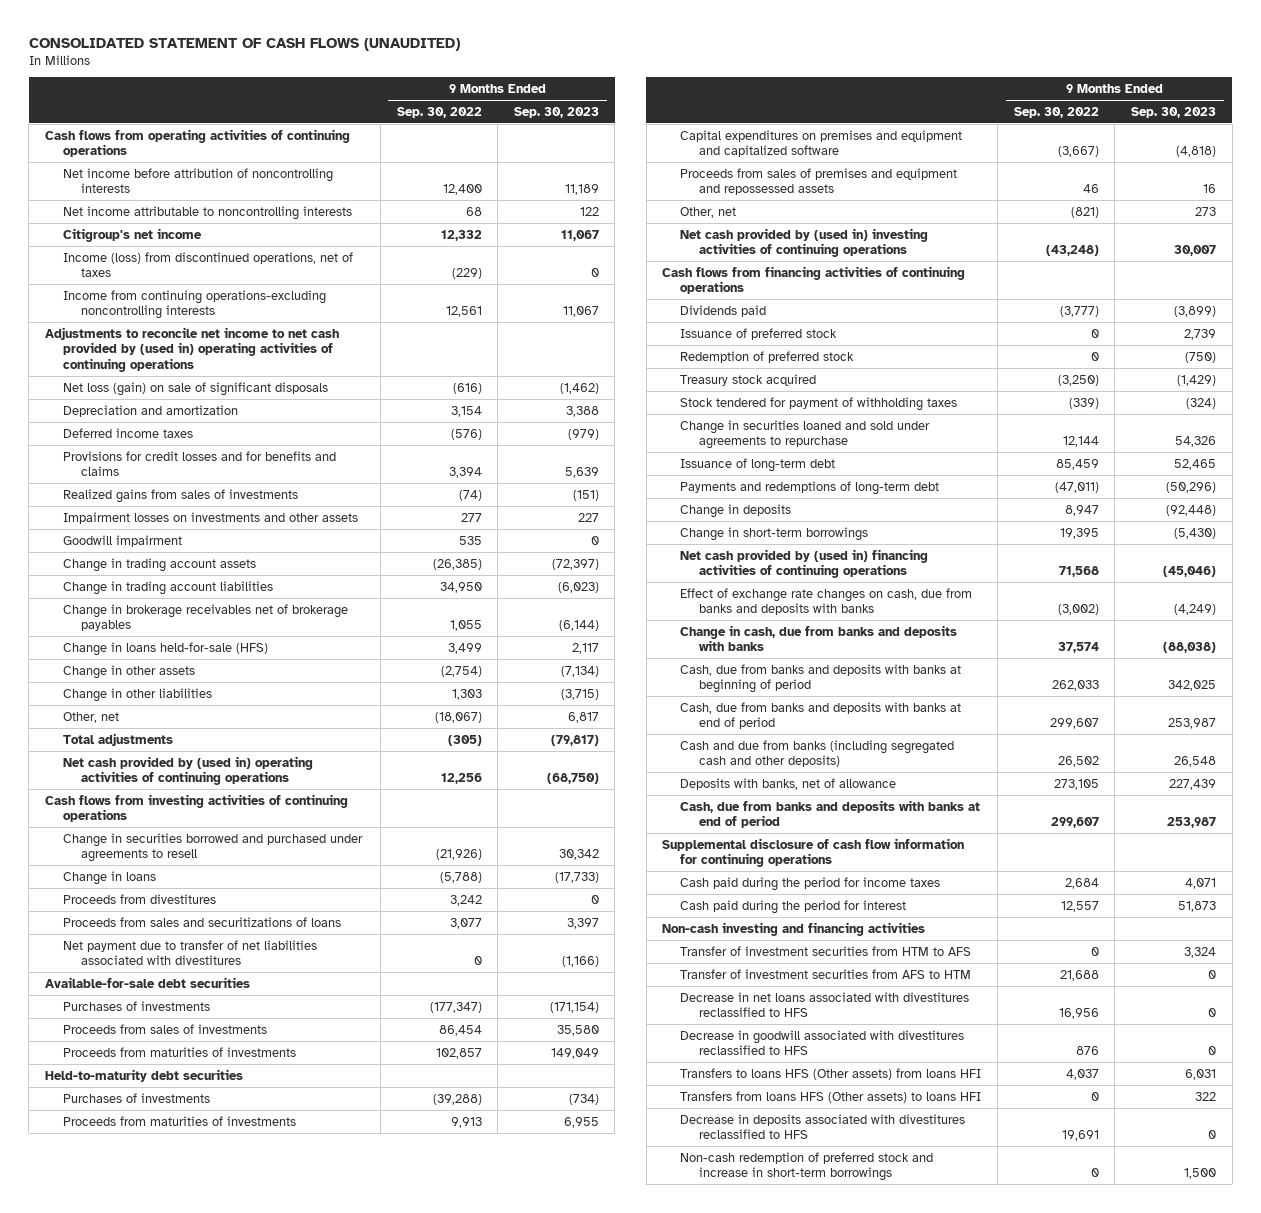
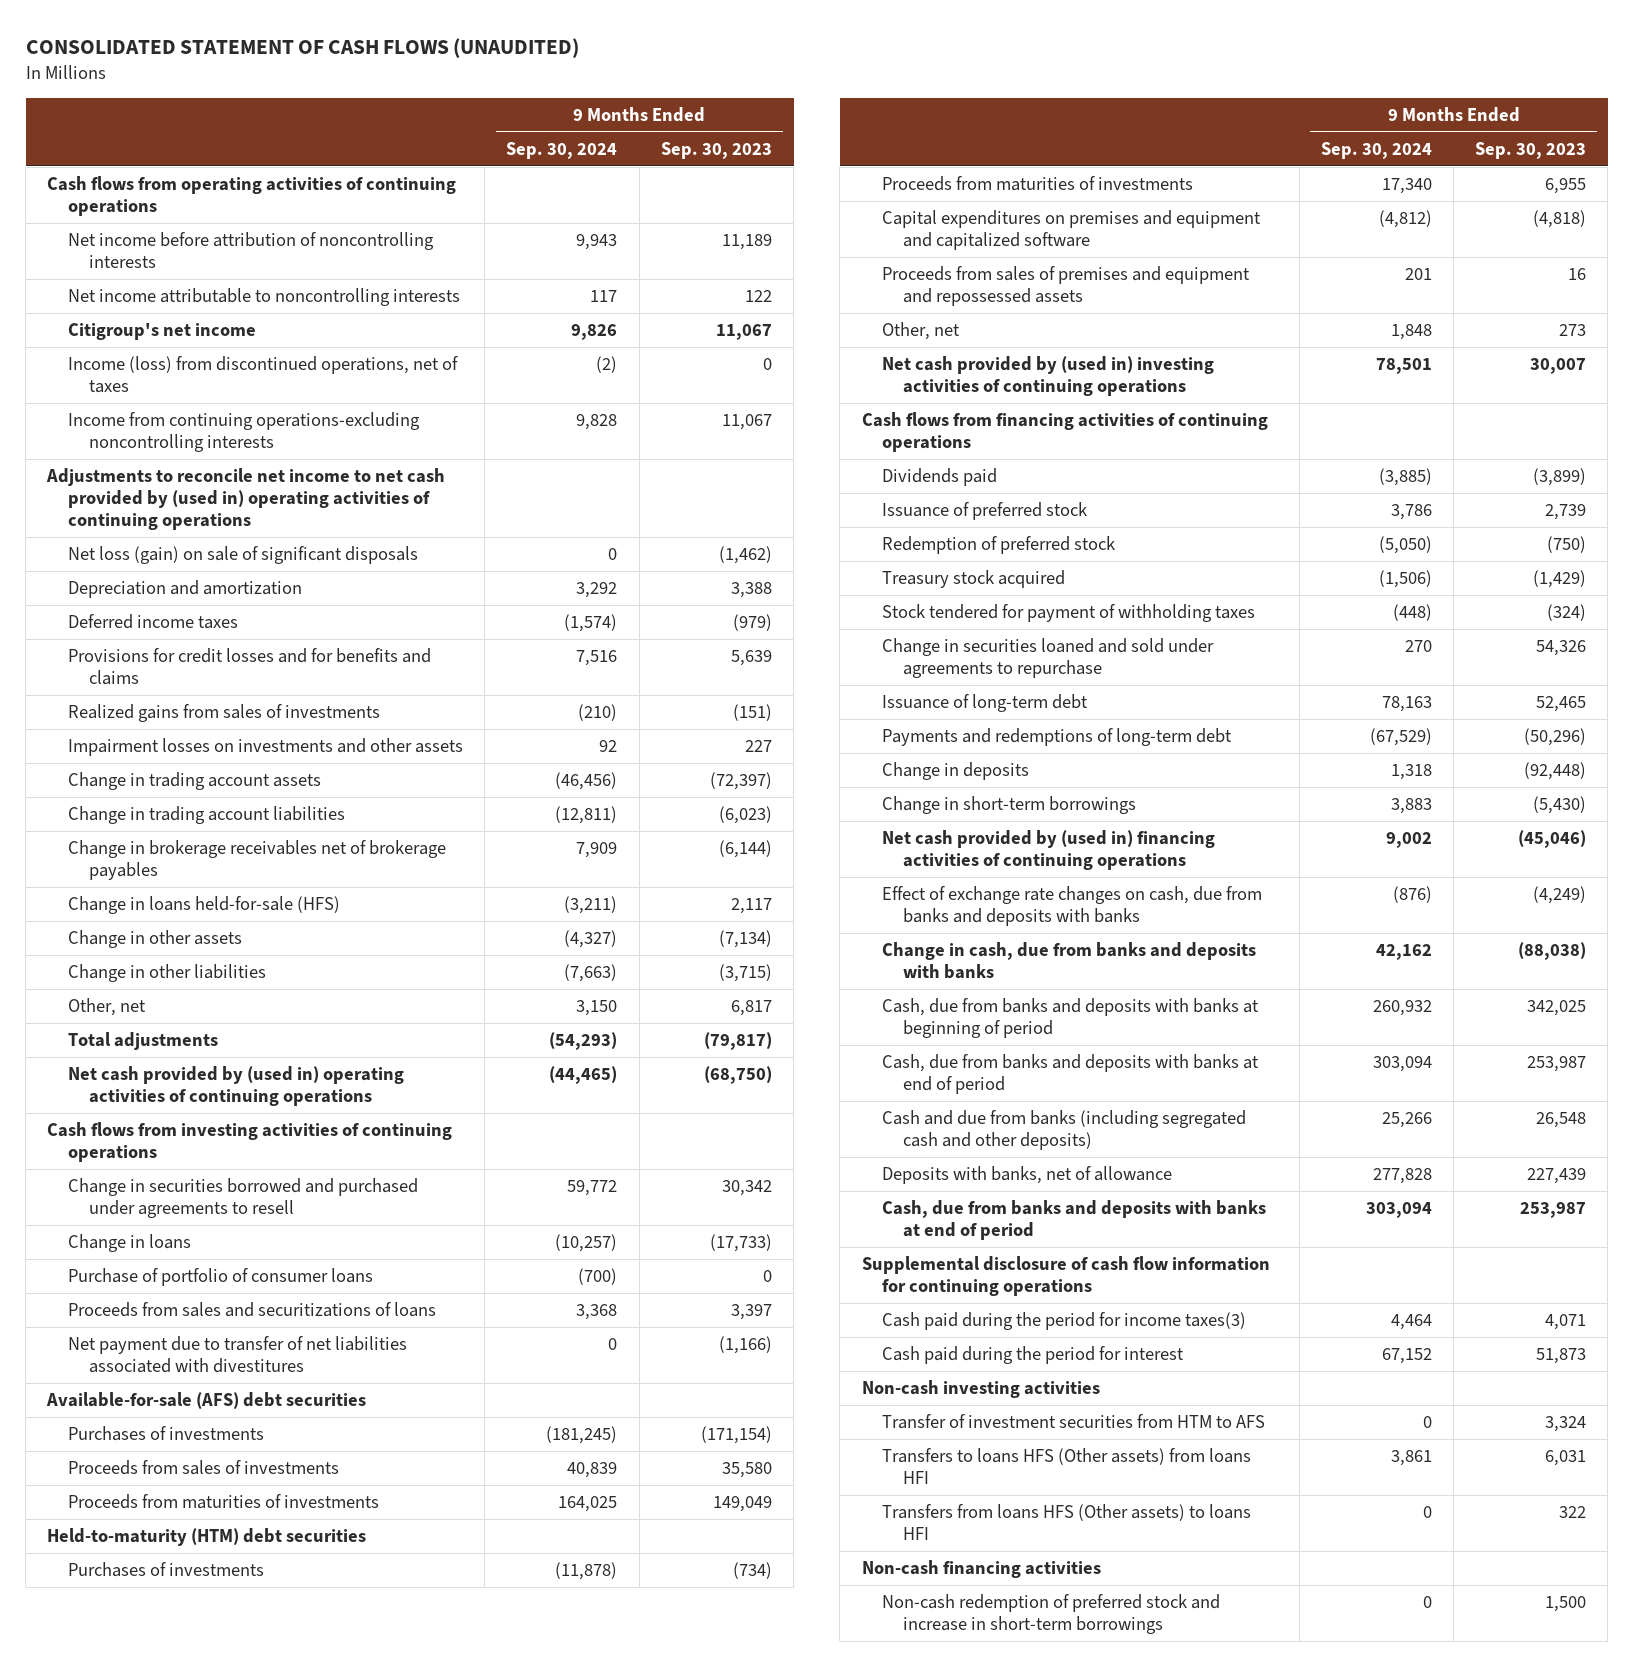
[396,106,482,118] Sep. 30, 2022 -> none
none -> [506,141,618,159] Sep. 30, 2024
[63,534,183,547] Goodwill impairment -> none
[63,893,217,904] Proceeds from divestitures -> none
none -> [68,1267,374,1286] Purchase of portfolio of consumer loans
[45,976,251,988] Available-for-sale debt securities -> [46,1391,367,1409] Available-for-sale (AFS) debt securities
[45,1068,244,1082] Held-to-maturity debt securities -> [47,1527,367,1546] Held-to-maturity (HTM) debt securities
[680,876,941,891] Cash paid during the period for income taxes -> [882,1311,1247,1330] Cash paid during the period for income taxes(3)
[662,921,926,936] Non-cash investing and financing activities -> [861,1379,1100,1398] Non-cash investing activities
[680,968,972,979] Transfer of investment securities from AFS to HTM -> none
[680,991,970,1018] Decrease in net loans associated with divestitures reclassified to HFS -> none
[680,1029,965,1056] Decrease in goodwill associated with divestitures reclassified to HFS -> none
[680,1113,966,1140] Decrease in deposits associated with divestitures reclassified to HFS -> none
none -> [861,1559,1101,1578] Non-cash financing activities

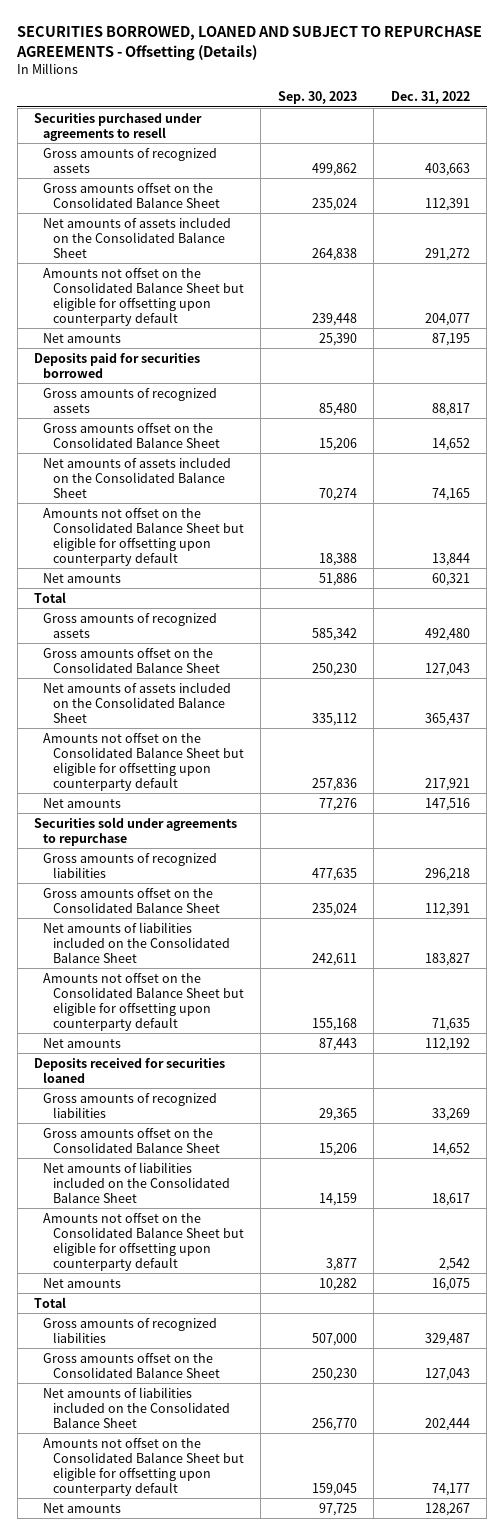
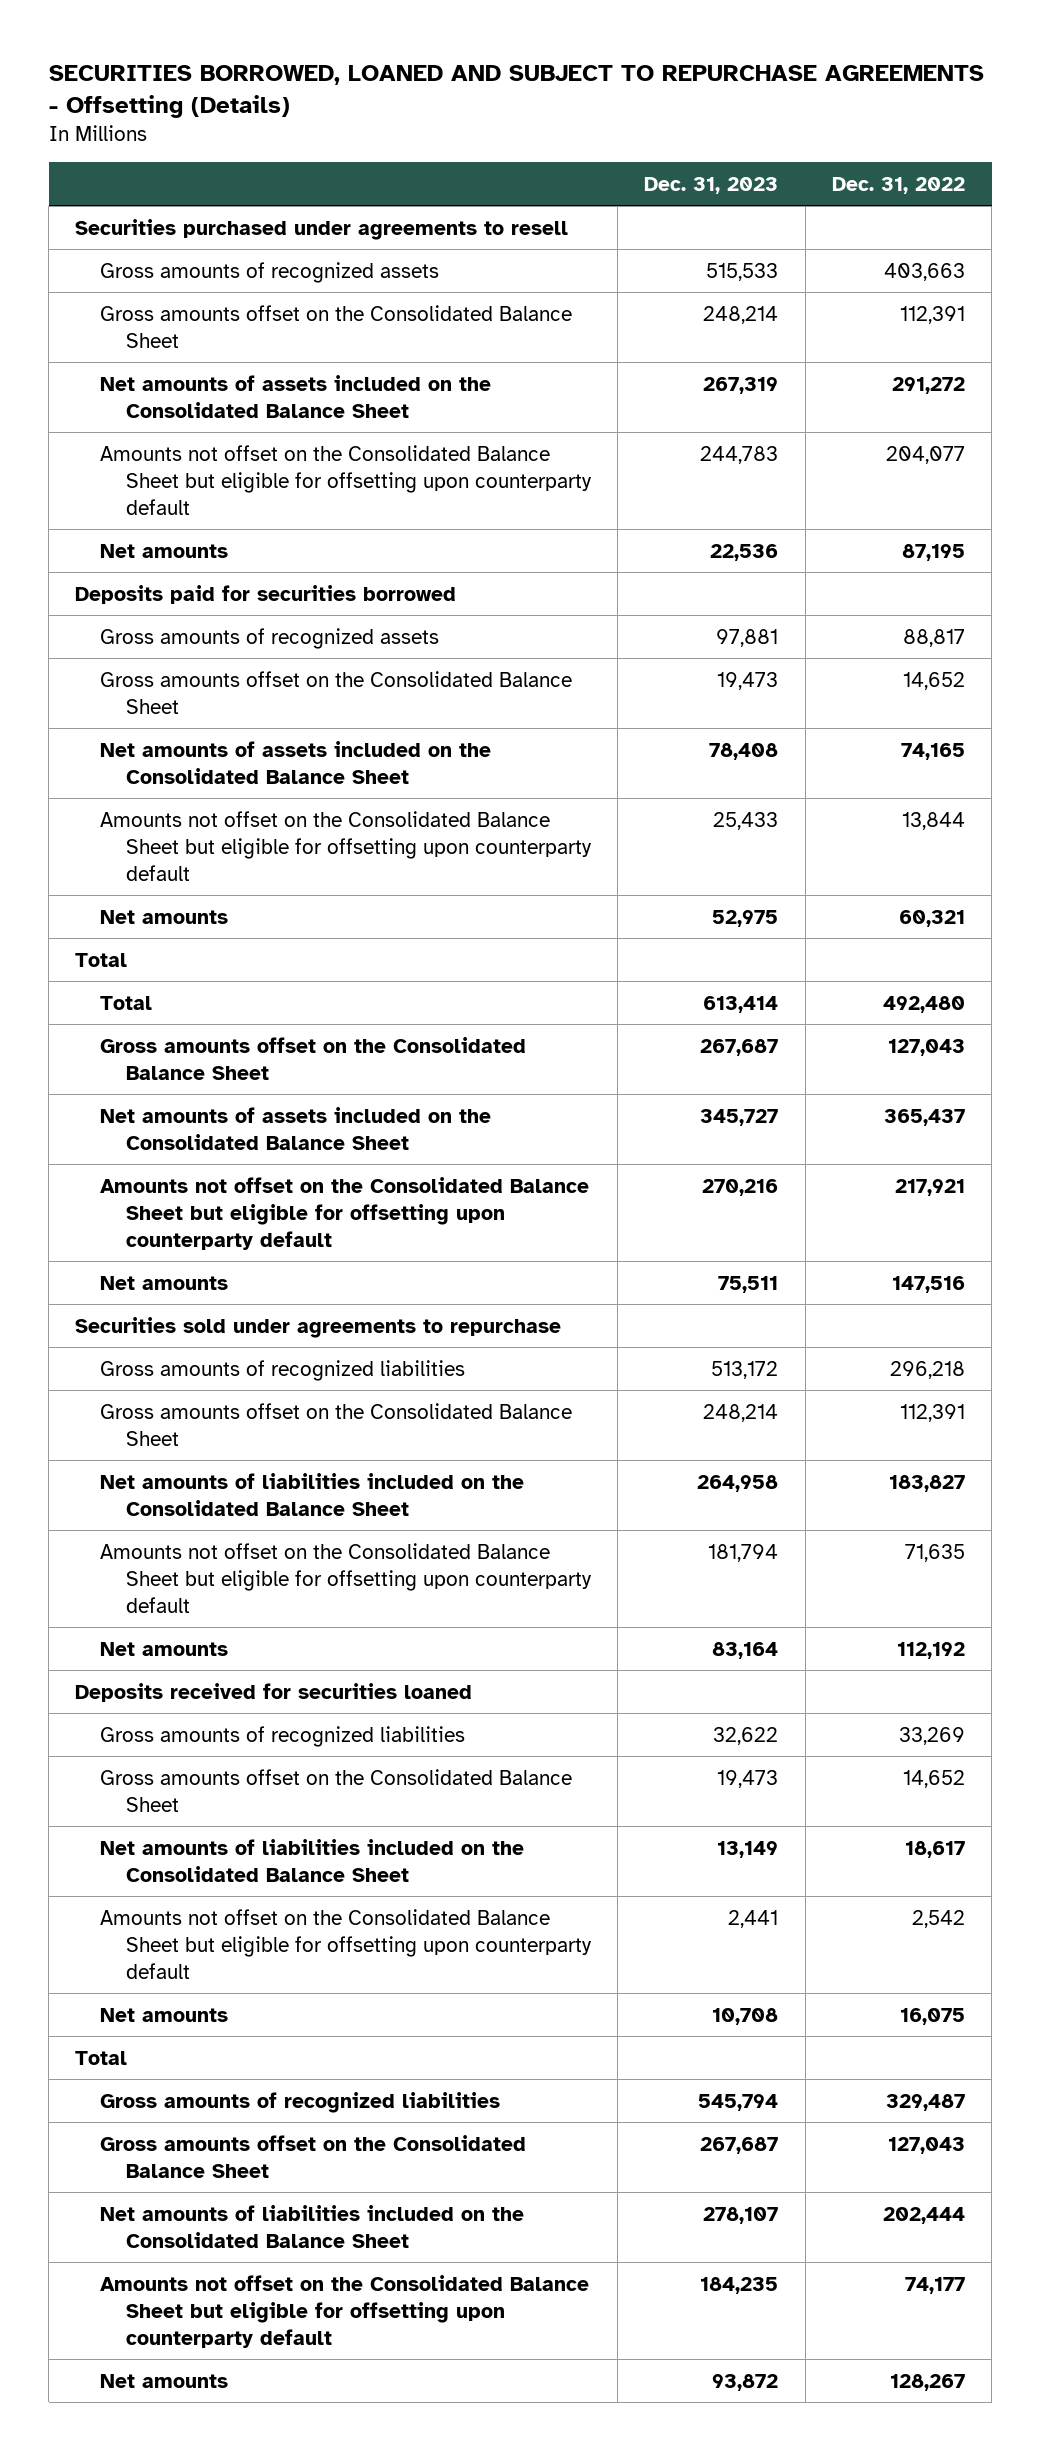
[277,91,357,105] Sep. 30, 2023 -> none
none -> [644,176,779,194] Dec. 31, 2023
[43,612,218,638] Gross amounts of recognized assets -> [100,995,153,1010] Total

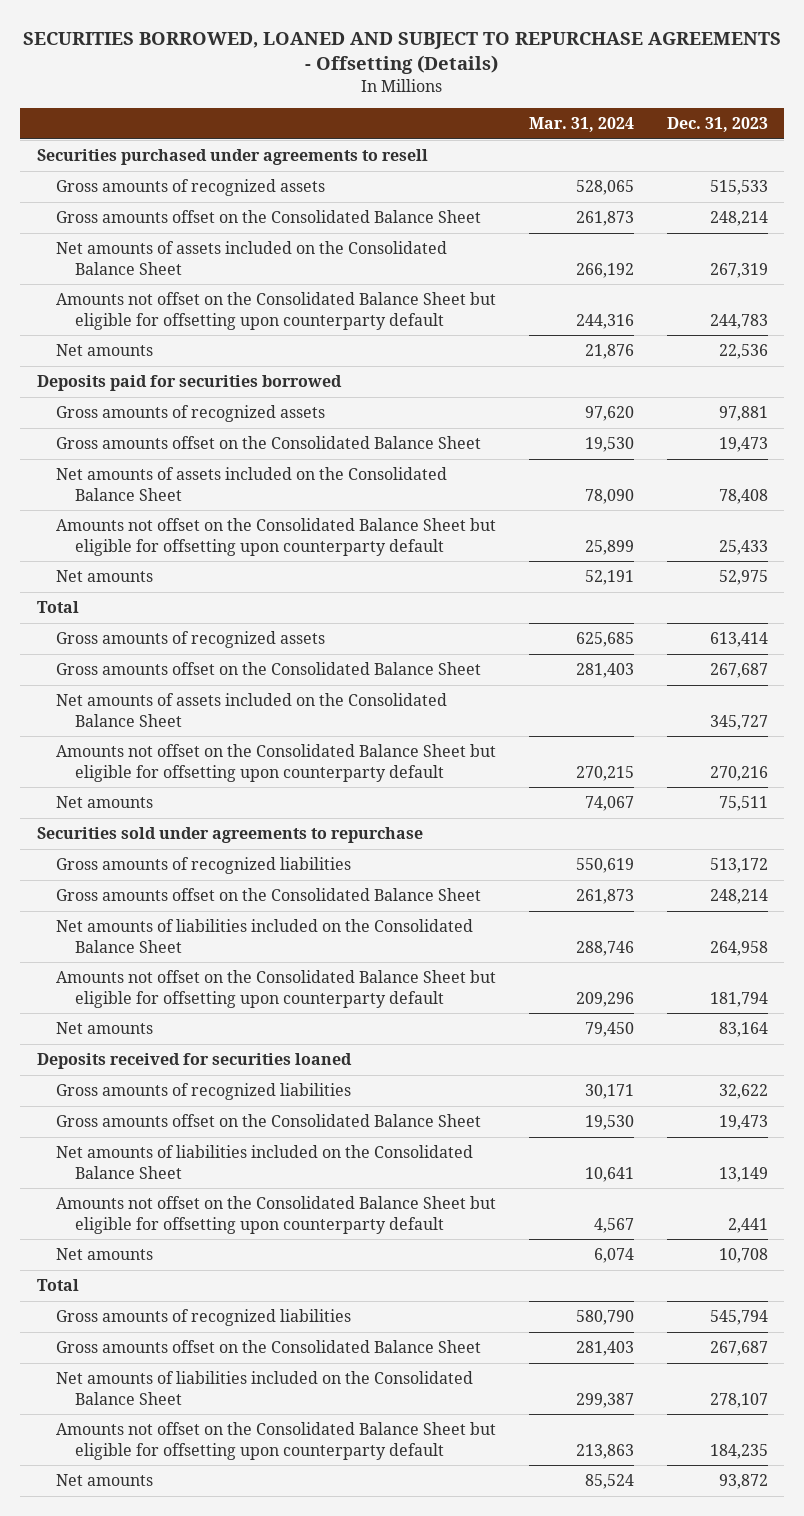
[831,176,965,194] Dec. 31, 2022 -> none
none -> [528,117,634,133] Mar. 31, 2024
[100,995,153,1010] Total -> [55,631,325,649] Gross amounts of recognized assets

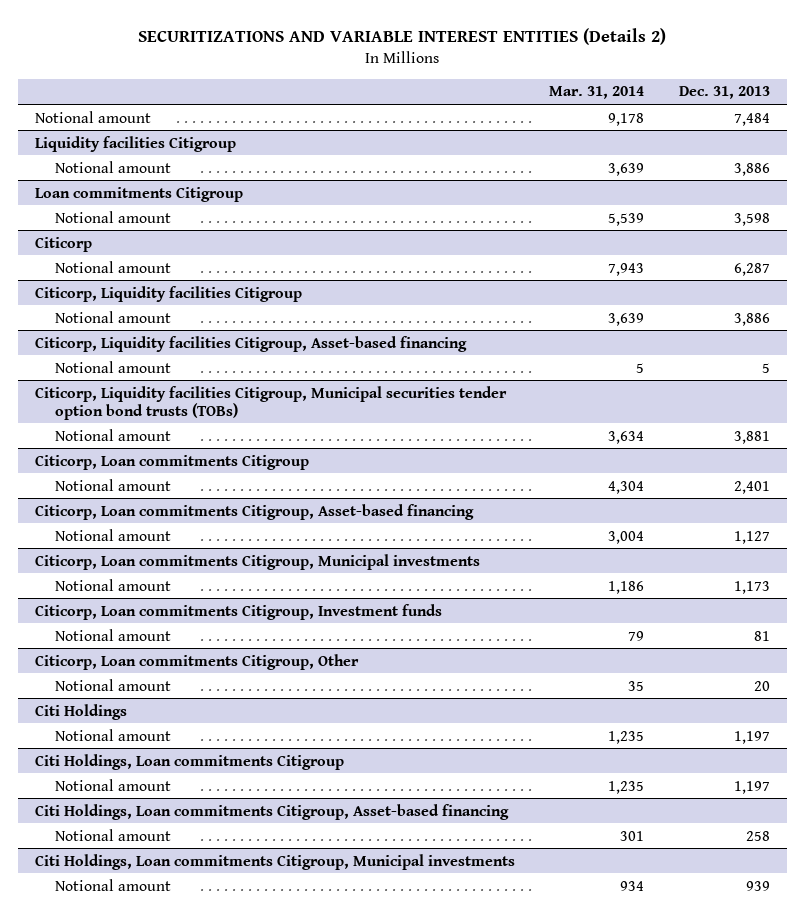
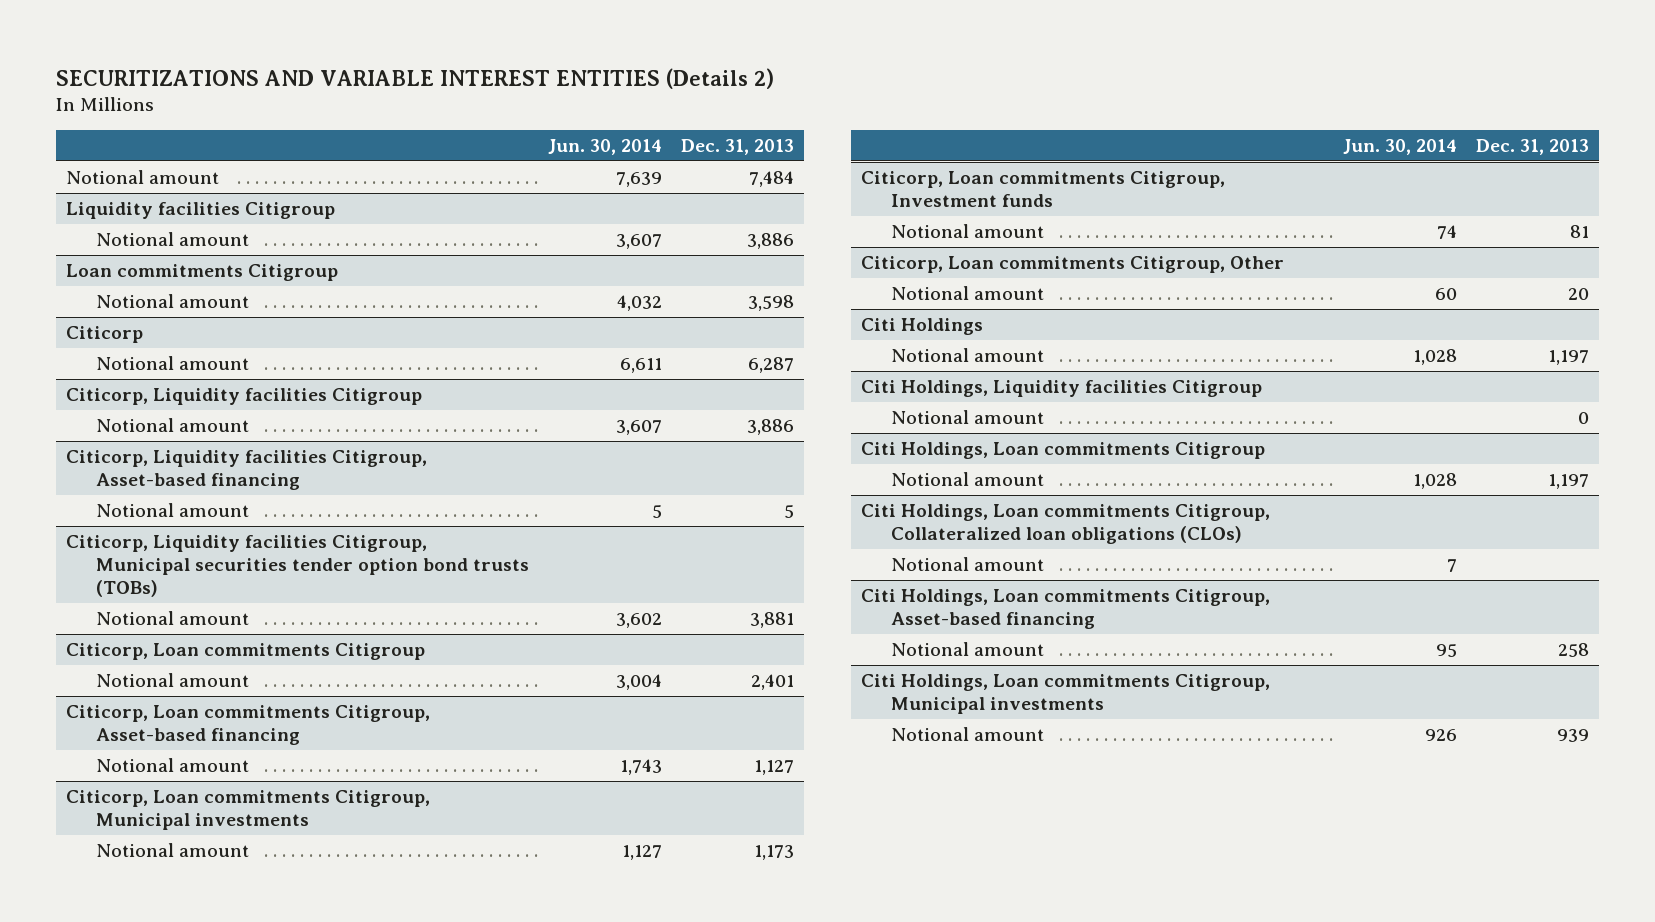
[549,86,645,100] Mar. 31, 2014 -> none
none -> [547,139,662,156] Jun. 30, 2014
none -> [860,379,1262,397] Citi Holdings, Liquidity facilities Citigroup
none -> [890,409,1044,424] Notional amount
none -> [860,503,1270,544] Citi Holdings, Loan commitments Citigroup, Collateralized loan obligations (CLOs)
none -> [890,556,1044,571] Notional amount

